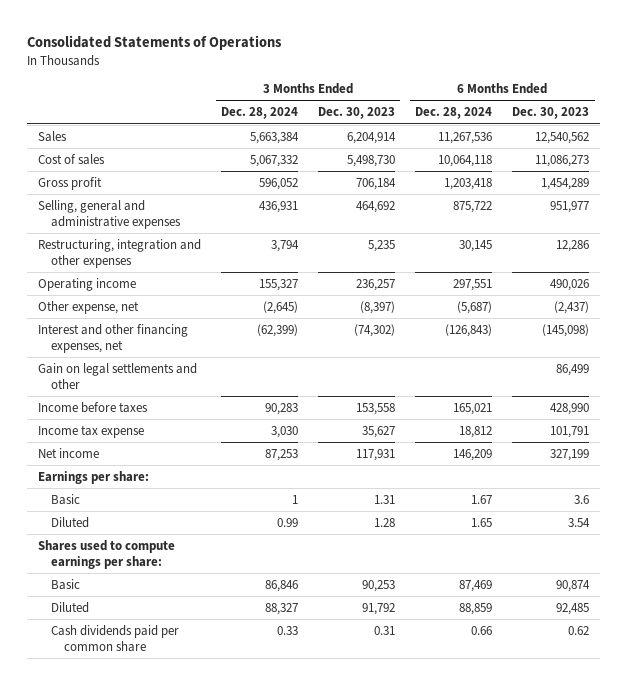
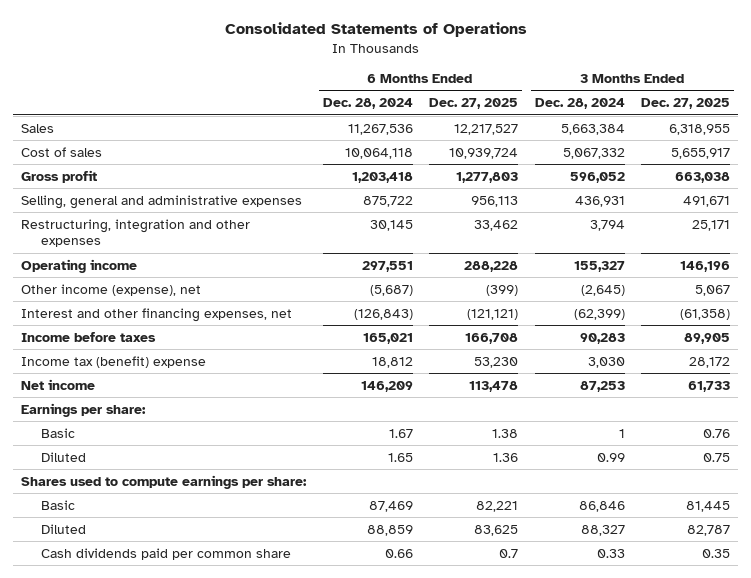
[318,107,396,120] Dec. 30, 2023 -> none
[512,107,590,120] Dec. 30, 2023 -> none
none -> [429,98,519,110] Dec. 27, 2025
none -> [641,98,731,110] Dec. 27, 2025
[37,300,139,314] Other expense, net -> [21,283,202,296] Other income (expense), net
[37,362,197,389] Gain on legal settlements and other -> none
[37,424,144,438] Income tax expense -> [21,355,207,368] Income tax (benefit) expense

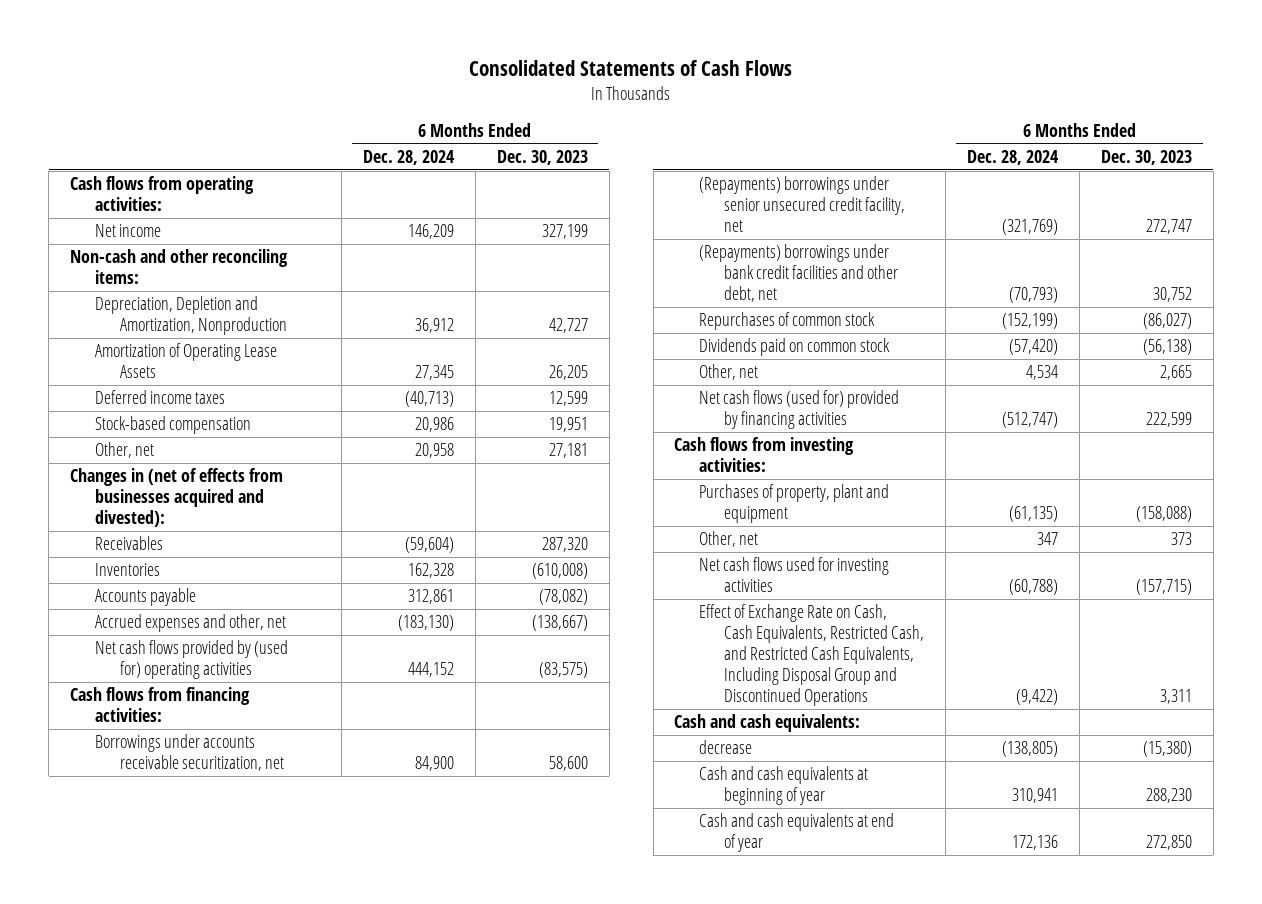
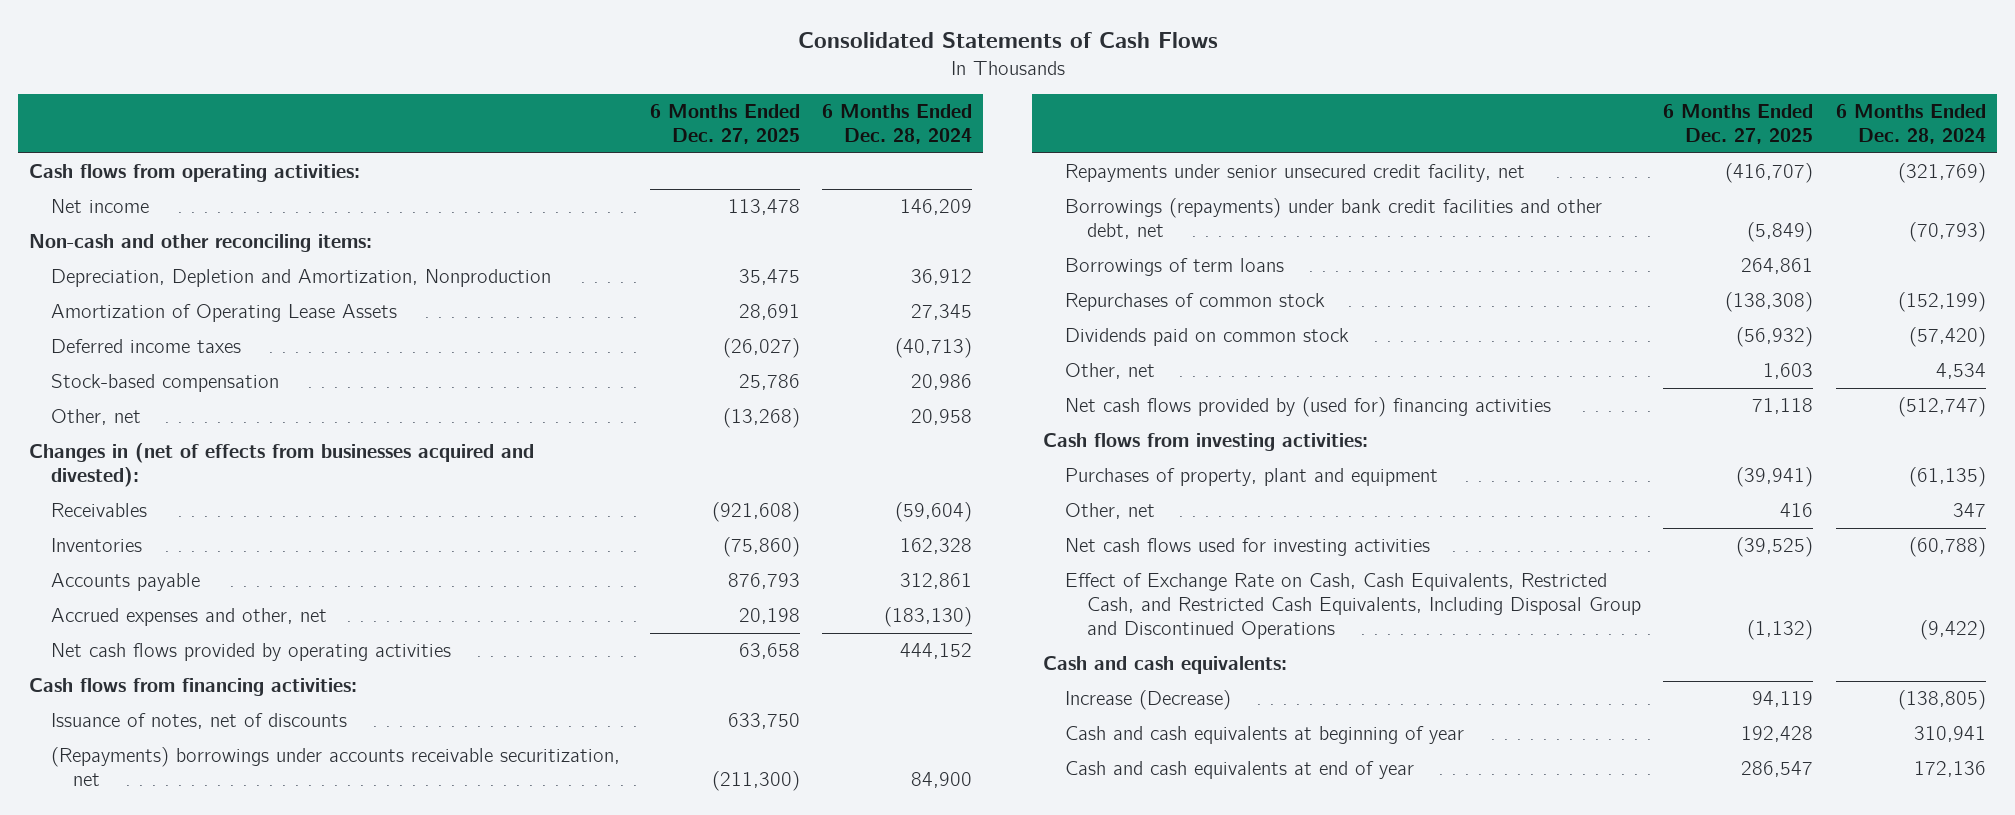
[496,149,588,165] Dec. 30, 2023 -> none
none -> [649,104,800,145] 6 Months Ended Dec. 27, 2025
[95,640,289,680] Net cash flows provided by (used for) operating activities -> [51,643,452,662] Net cash flows provided by operating activities
none -> [51,713,348,730] Issuance of notes, net of discounts
[95,734,285,772] Borrowings under accounts receivable securitization, net -> [51,747,621,787] (Repayments) borrowings under accounts receivable securitization, net
[699,176,906,233] (Repayments) borrowings under senior unsecured credit facility, net -> [1064,164,1525,183] Repayments under senior unsecured credit facility, net
[699,244,899,303] (Repayments) borrowings under bank credit facilities and other debt, net -> [1064,198,1602,240] Borrowings (repayments) under bank credit facilities and other debt, net
none -> [1064,258,1284,277] Borrowings of term loans
[699,390,900,430] Net cash flows (used for) provided by financing activities -> [1064,397,1551,418] Net cash flows provided by (used for) financing activities
[699,740,753,755] decrease -> [1064,690,1231,711] Increase (Decrease)

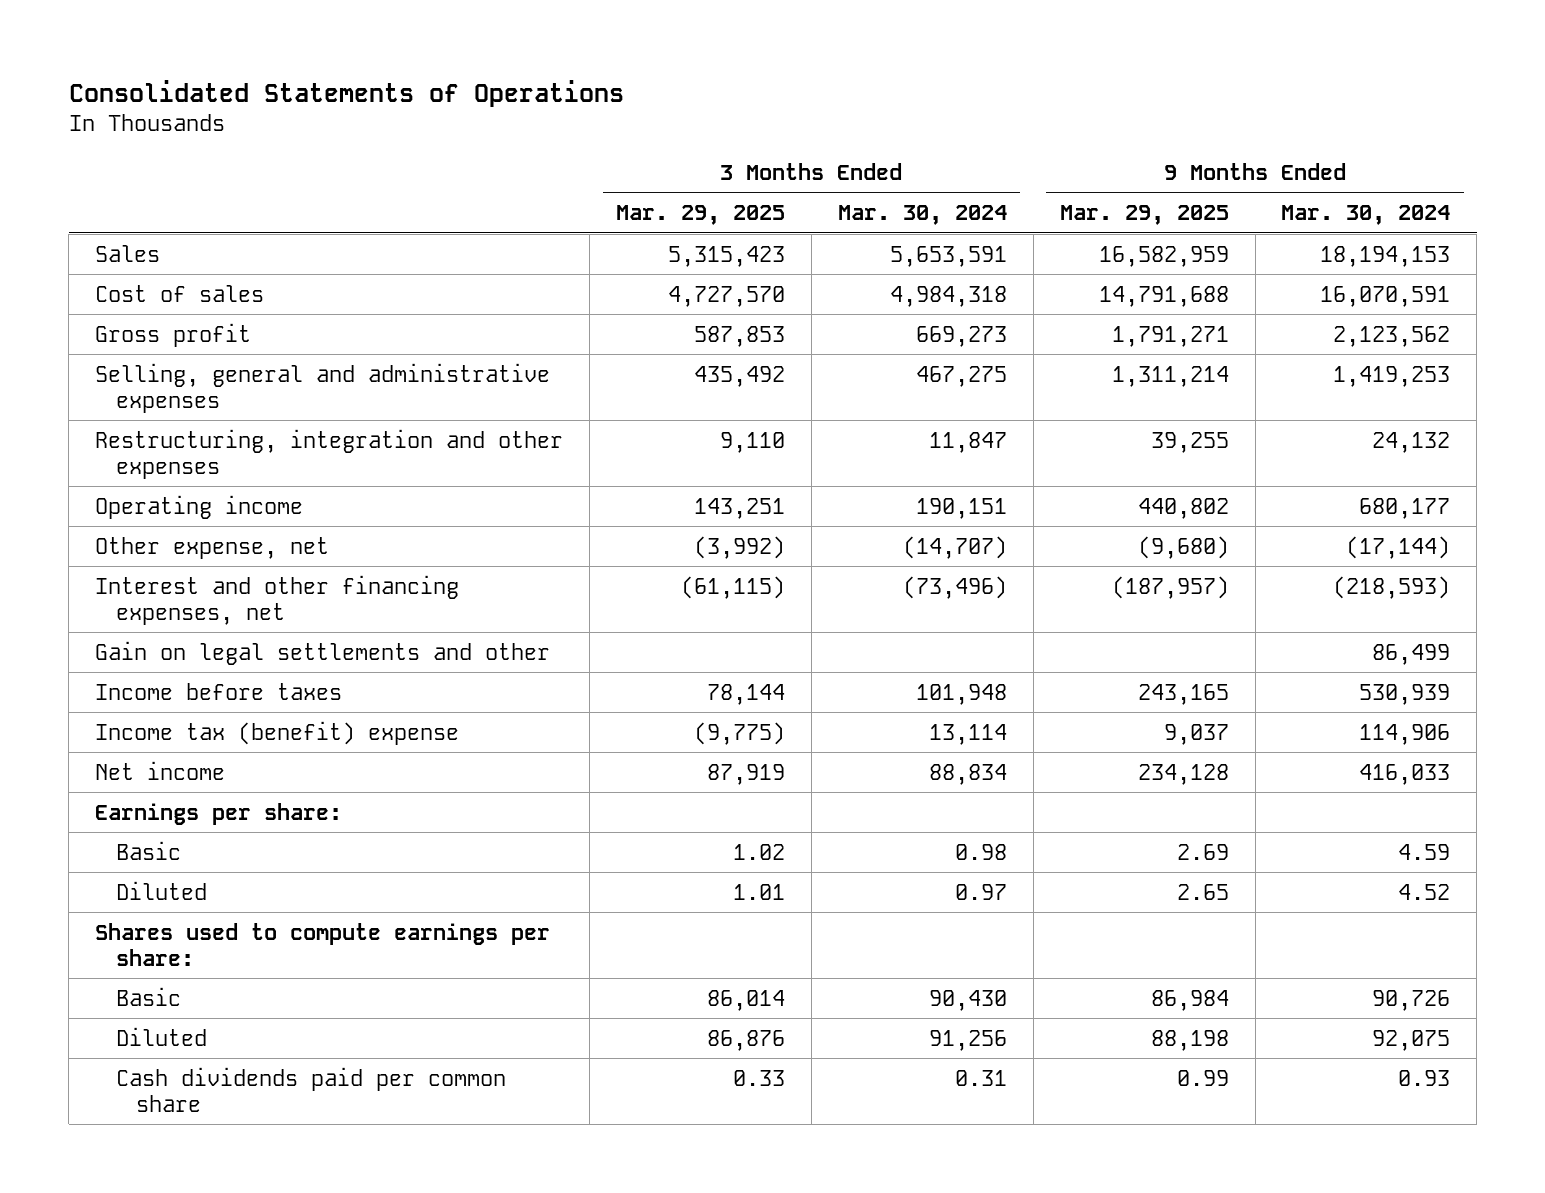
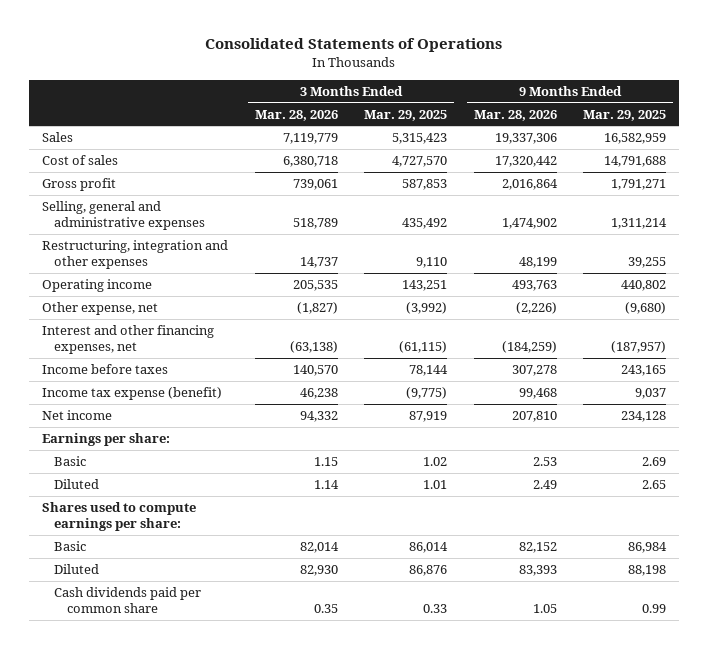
[837,205,1007,226] Mar. 30, 2024 -> none
[1281,205,1451,226] Mar. 30, 2024 -> none
none -> [254,109,338,121] Mar. 28, 2026
none -> [473,109,557,121] Mar. 28, 2026
[95,640,551,665] Gain on legal settlements and other -> none
[95,720,460,745] Income tax (benefit) expense -> [42,387,223,401] Income tax expense (benefit)

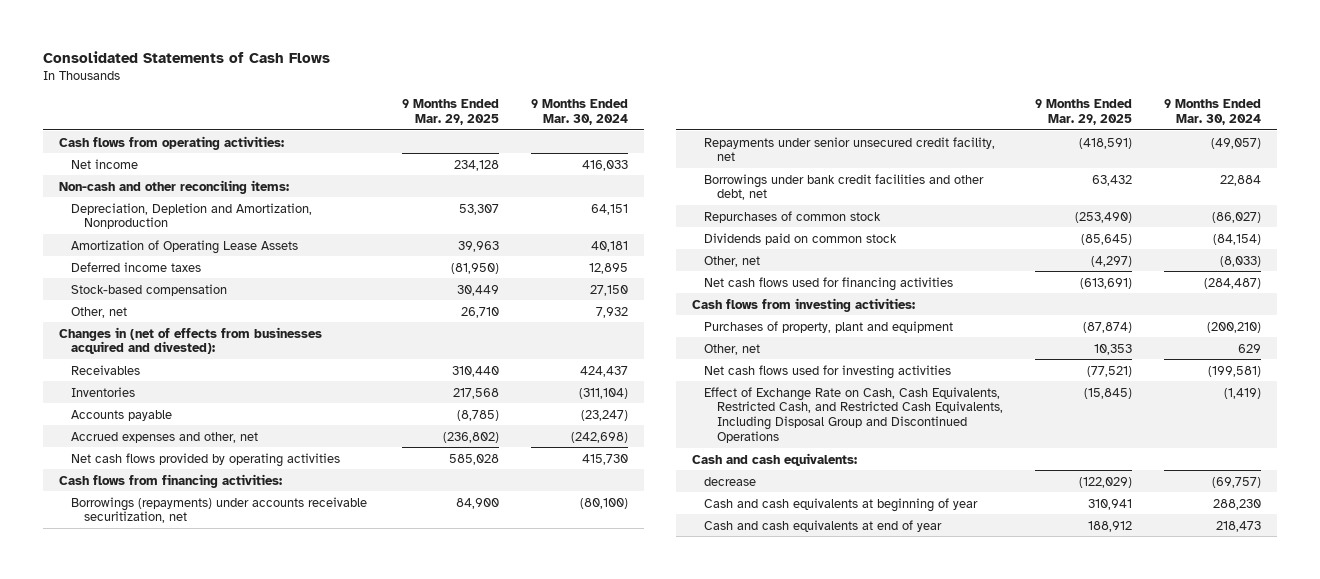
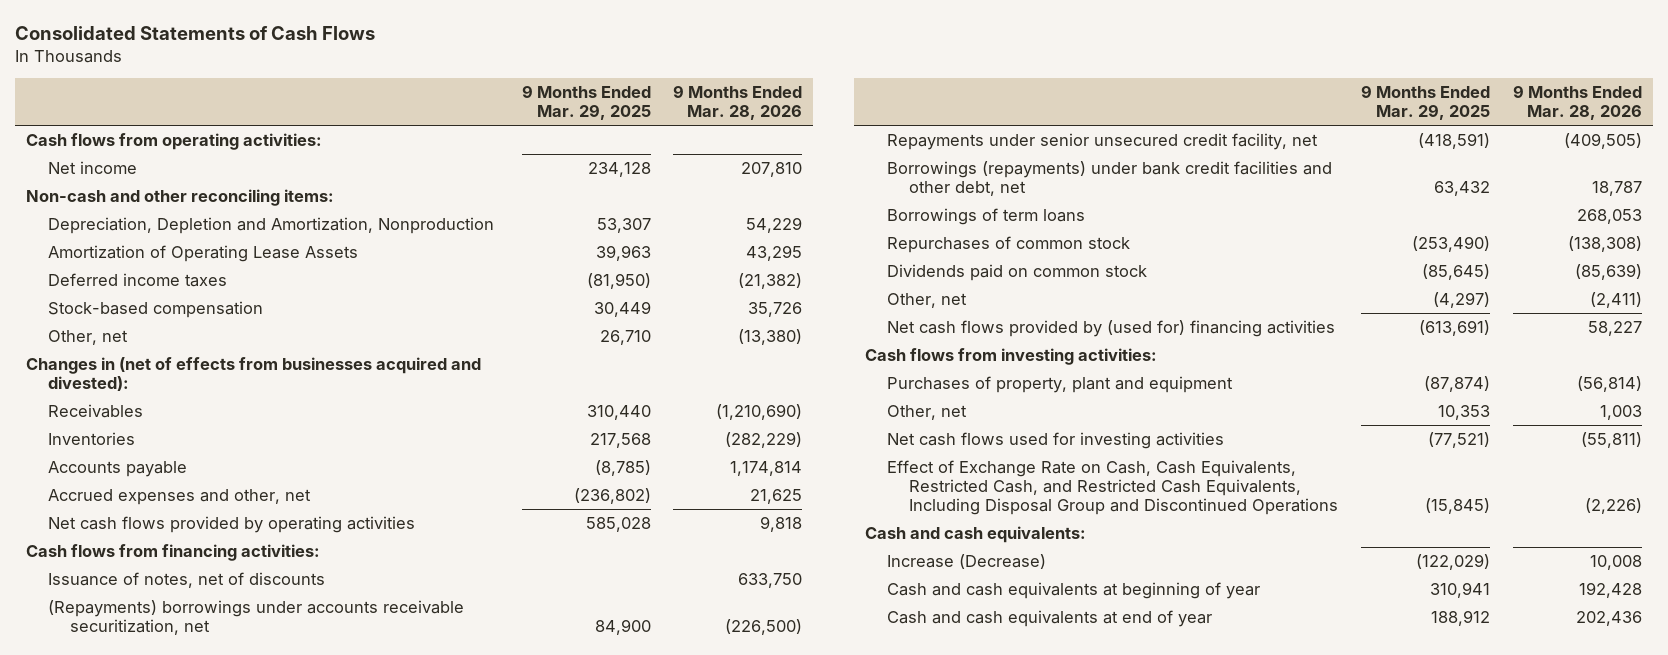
[531,98,629,125] 9 Months Ended Mar. 30, 2024 -> none
none -> [673,85,803,121] 9 Months Ended Mar. 28, 2026
none -> [47,572,325,589] Issuance of notes, net of discounts
[71,496,368,524] Borrowings (repayments) under accounts receivable securitization, net -> [47,600,464,635] (Repayments) borrowings under accounts receivable securitization, net
[704,173,985,201] Borrowings under bank credit facilities and other debt, net -> [887,161,1333,196] Borrowings (repayments) under bank credit facilities and other debt, net
none -> [887,208,1086,226] Borrowings of term loans
[704,276,954,291] Net cash flows used for financing activities -> [887,320,1336,338] Net cash flows provided by (used for) financing activities
[704,476,757,486] decrease -> [887,554,1047,570] Increase (Decrease)

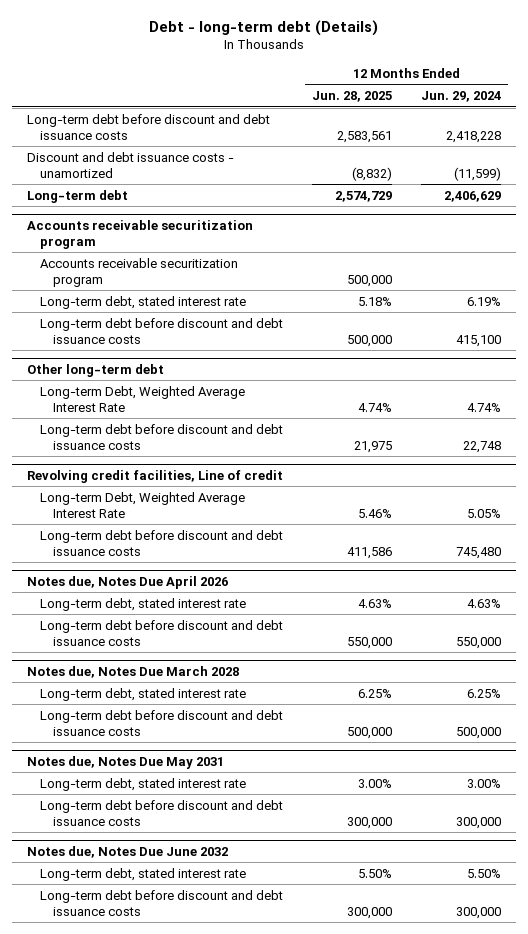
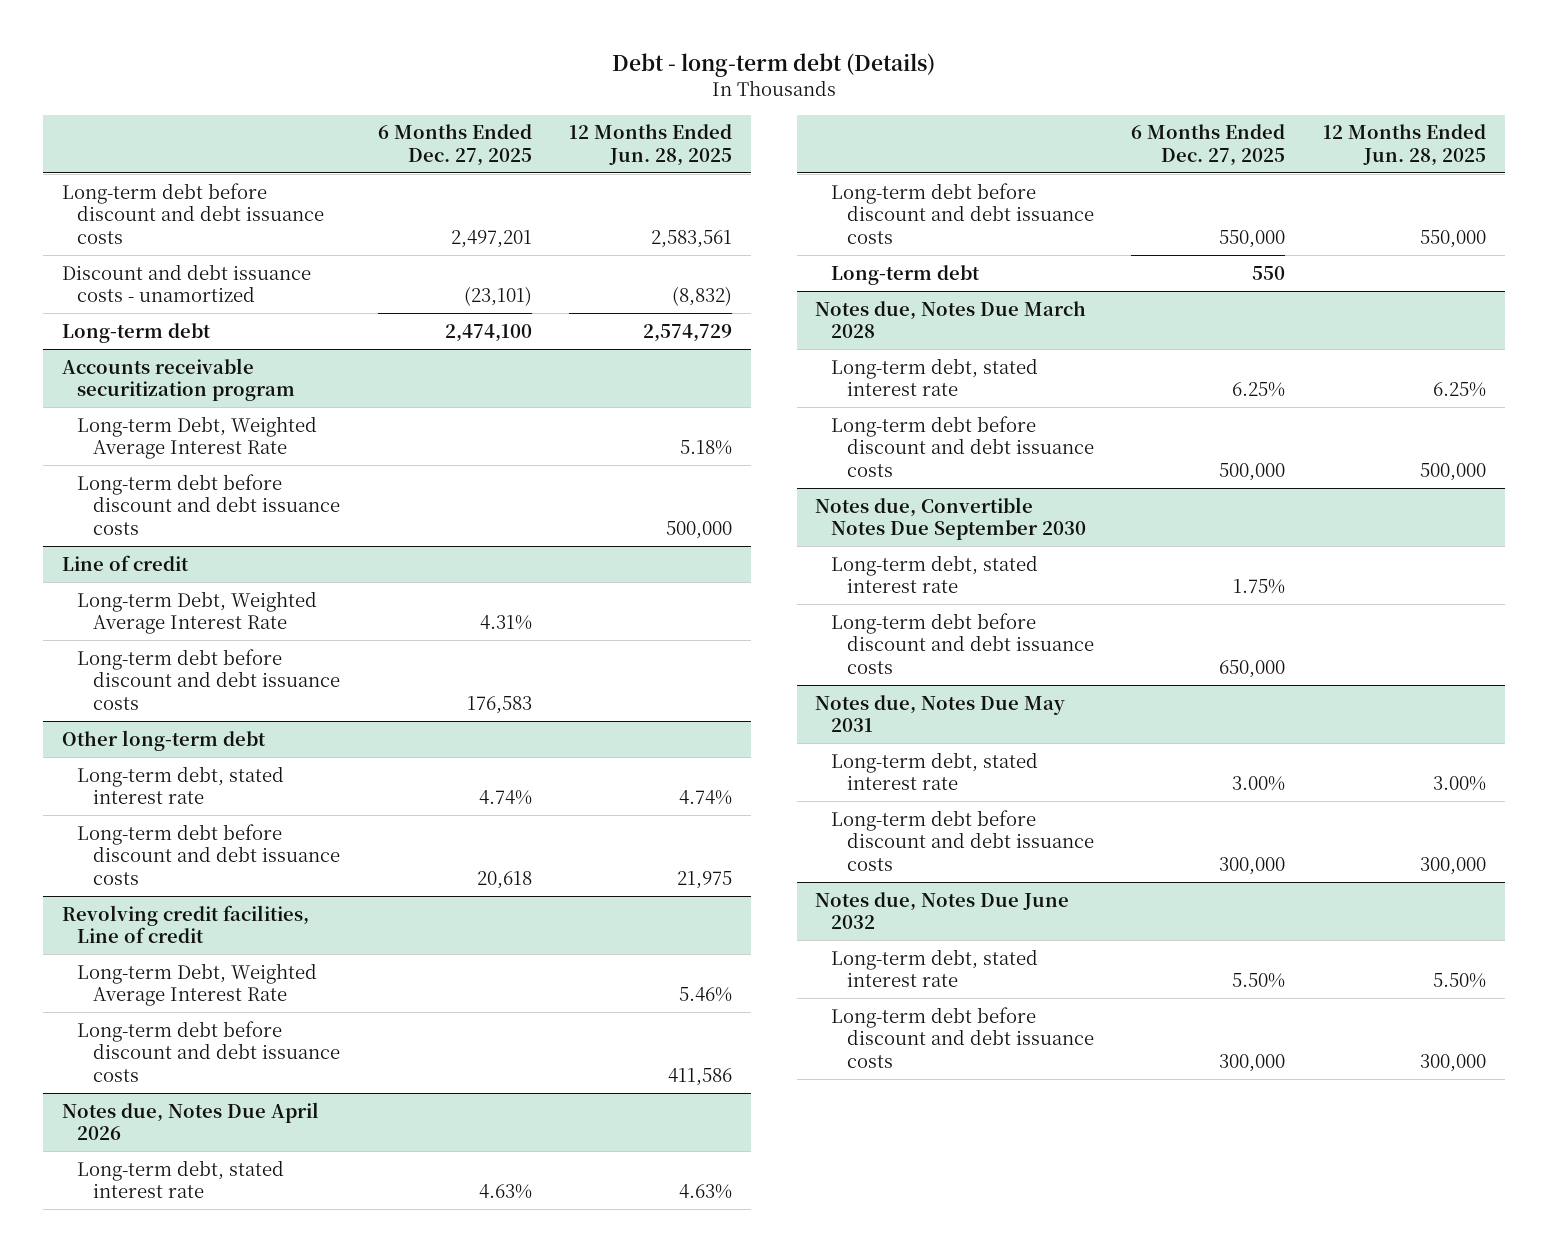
[421,91,502,103] Jun. 29, 2024 -> none
none -> [377,124,532,166] 6 Months Ended Dec. 27, 2025
[39,257,238,287] Accounts receivable securitization program -> none
[39,295,246,309] Long-term debt, stated interest rate -> [77,415,318,460] Long-term Debt, Weighted Average Interest Rate
none -> [61,554,189,571] Line of credit
none -> [77,590,318,635] Long-term Debt, Weighted Average Interest Rate
none -> [77,648,340,710] Long-term debt before discount and debt issuance costs
[39,385,245,412] Long-term Debt, Weighted Average Interest Rate -> [77,765,285,805] Long-term debt, stated interest rate
none -> [831,264,981,285] Long-term debt
none -> [815,496,1087,541] Notes due, Convertible Notes Due September 2030
none -> [831,554,1039,594] Long-term debt, stated interest rate
none -> [831,612,1094,674] Long-term debt before discount and debt issuance costs

